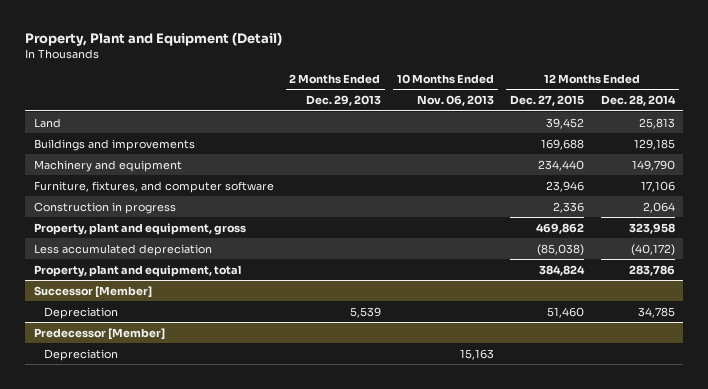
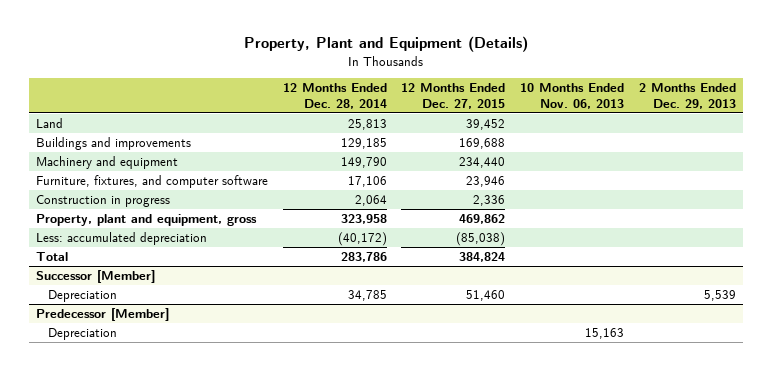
[25,31,283,46] Property, Plant and Equipment (Detail) -> [243,36,528,53] Property, Plant and Equipment (Details)
[33,243,212,256] Less accumulated depreciation -> [36,232,208,246] Less: accumulated depreciation
[33,264,241,277] Property, plant and equipment, total -> [36,252,69,262] Total

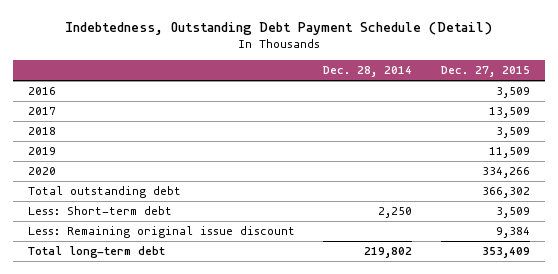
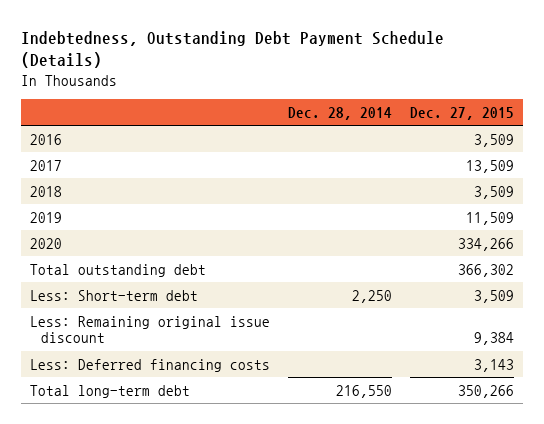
[64,22,492,36] Indebtedness, Outstanding Debt Payment Schedule (Detail) -> [21,31,445,69] Indebtedness, Outstanding Debt Payment Schedule (Details)
none -> [30,358,271,372] Less: Deferred financing costs
[364,247,413,259] 219,802 -> [335,384,392,398] 216,550
[482,247,531,259] 353,409 -> [457,384,514,398] 350,266

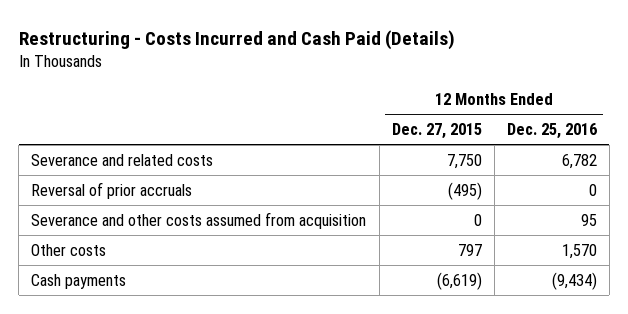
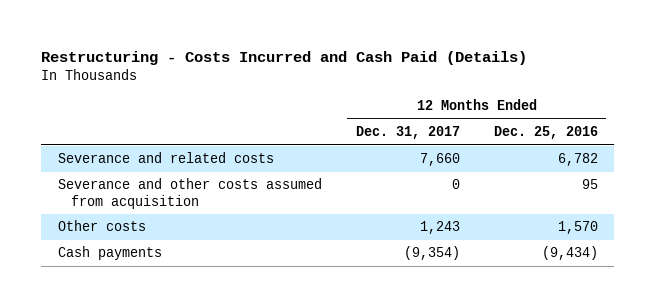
[391,123,482,140] Dec. 27, 2015 -> none
none -> [355,126,460,140] Dec. 31, 2017
[31,182,193,200] Reversal of prior accruals -> none

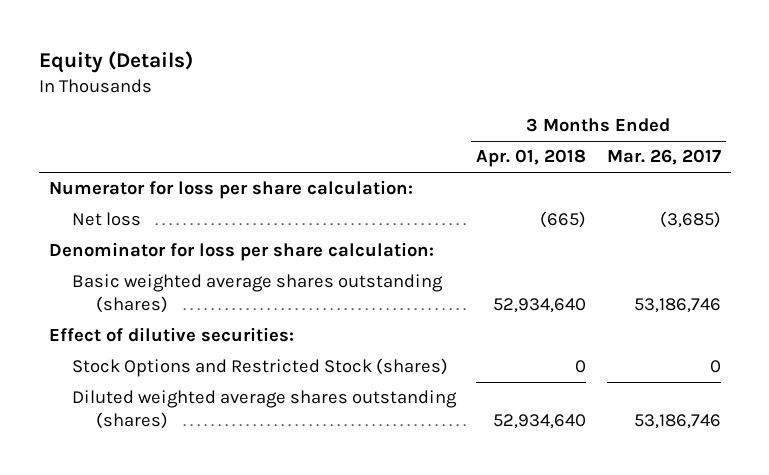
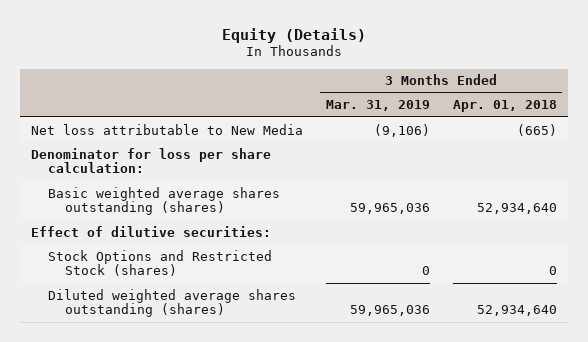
[606,149,721,166] Mar. 26, 2017 -> none
none -> [325,100,430,112] Mar. 31, 2019
[48,180,413,200] Numerator for loss per share calculation: -> none
[72,212,142,227] Net loss -> [31,123,304,135] Net loss attributable to New Media

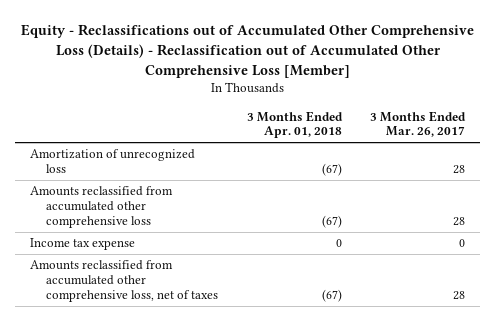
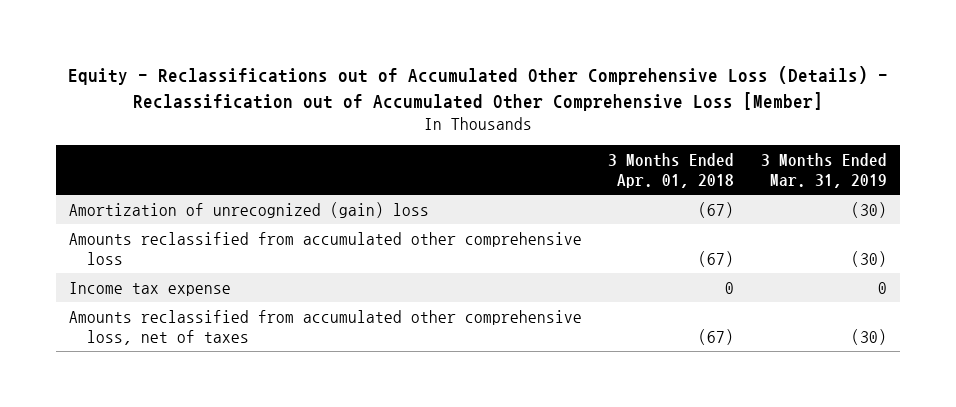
[370,110,467,138] 3 Months Ended Mar. 26, 2017 -> none
none -> [760,152,887,189] 3 Months Ended Mar. 31, 2019
[29,149,195,174] Amortization of unrecognized loss -> [69,201,430,218] Amortization of unrecognized (gain) loss

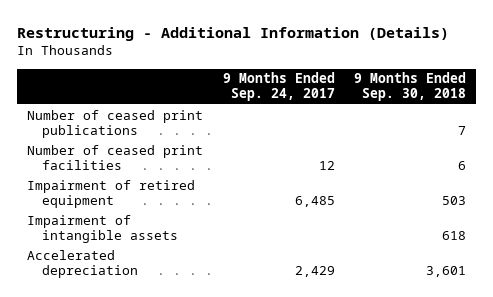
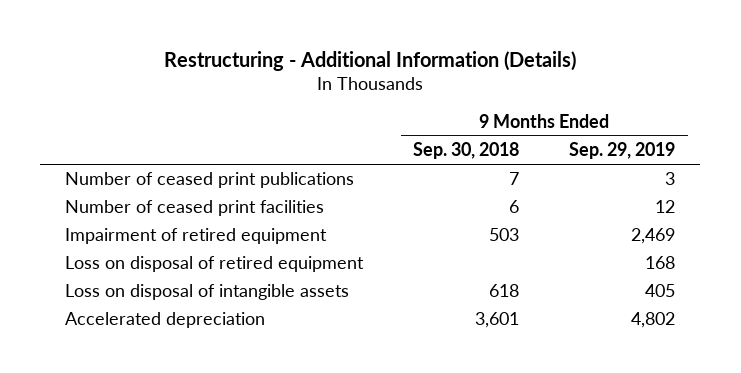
[222,72,335,102] 9 Months Ended Sep. 24, 2017 -> none
none -> [569,142,676,160] Sep. 29, 2019
none -> [65,256,365,273] Loss on disposal of retired equipment
[27,214,178,243] Impairment of intangible assets -> [65,284,350,301] Loss on disposal of intangible assets

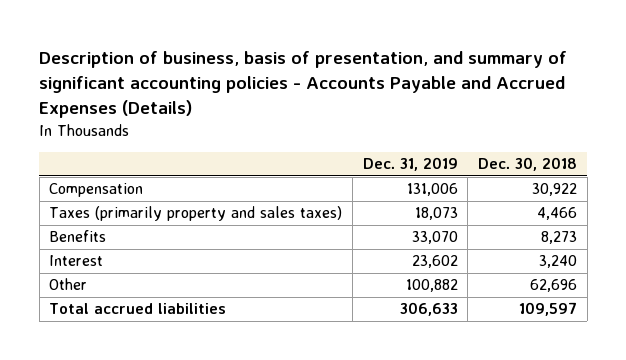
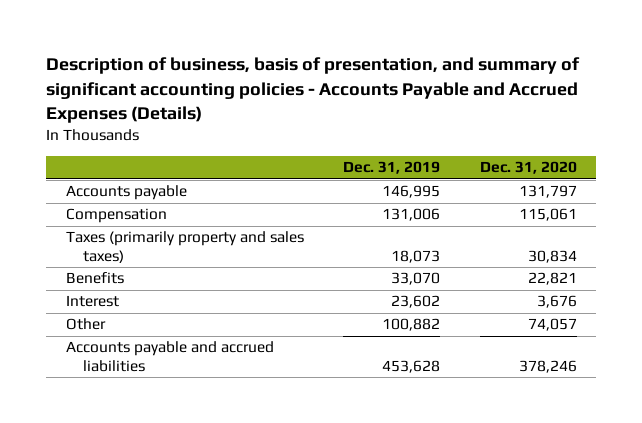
[477,157,577,172] Dec. 30, 2018 -> none
none -> [479,161,577,175] Dec. 31, 2020
none -> [65,185,187,201] Accounts payable
[49,303,227,315] Total accrued liabilities -> none
none -> [65,341,274,372] Accounts payable and accrued liabilities

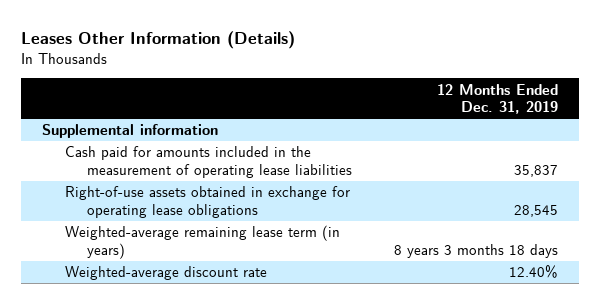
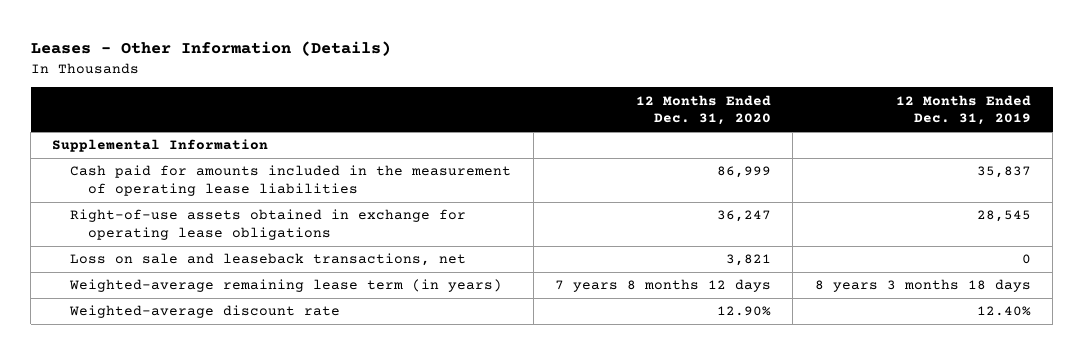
[21,30,296,49] Leases Other Information (Details) -> [30,41,391,57] Leases - Other Information (Details)
none -> [635,94,771,126] 12 Months Ended Dec. 31, 2020
[42,124,219,139] Supplemental information -> [52,139,269,153] Supplemental Information
none -> [70,253,467,267] Loss on sale and leaseback transactions, net

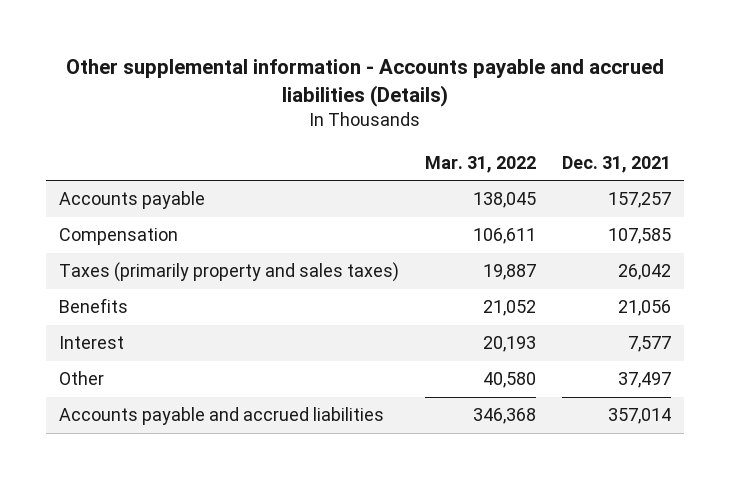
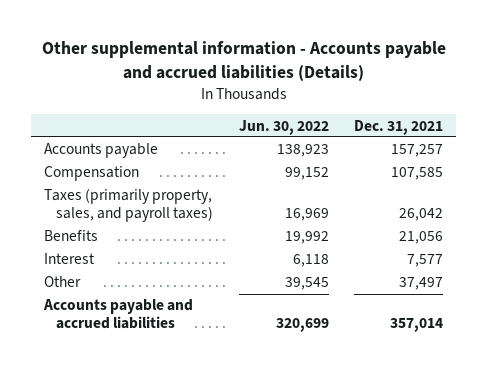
[425,155,537,173] Mar. 31, 2022 -> none
none -> [238,119,329,135] Jun. 30, 2022
[59,262,400,283] Taxes (primarily property and sales taxes) -> [43,188,213,223] Taxes (primarily property, sales, and payroll taxes)

